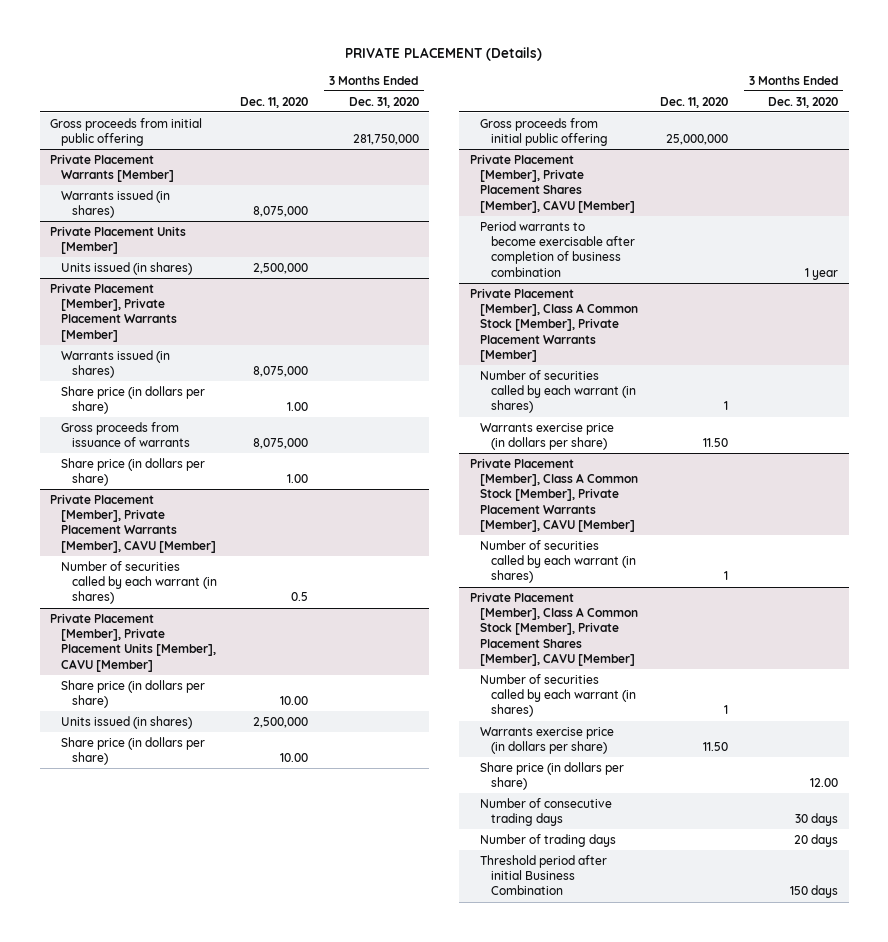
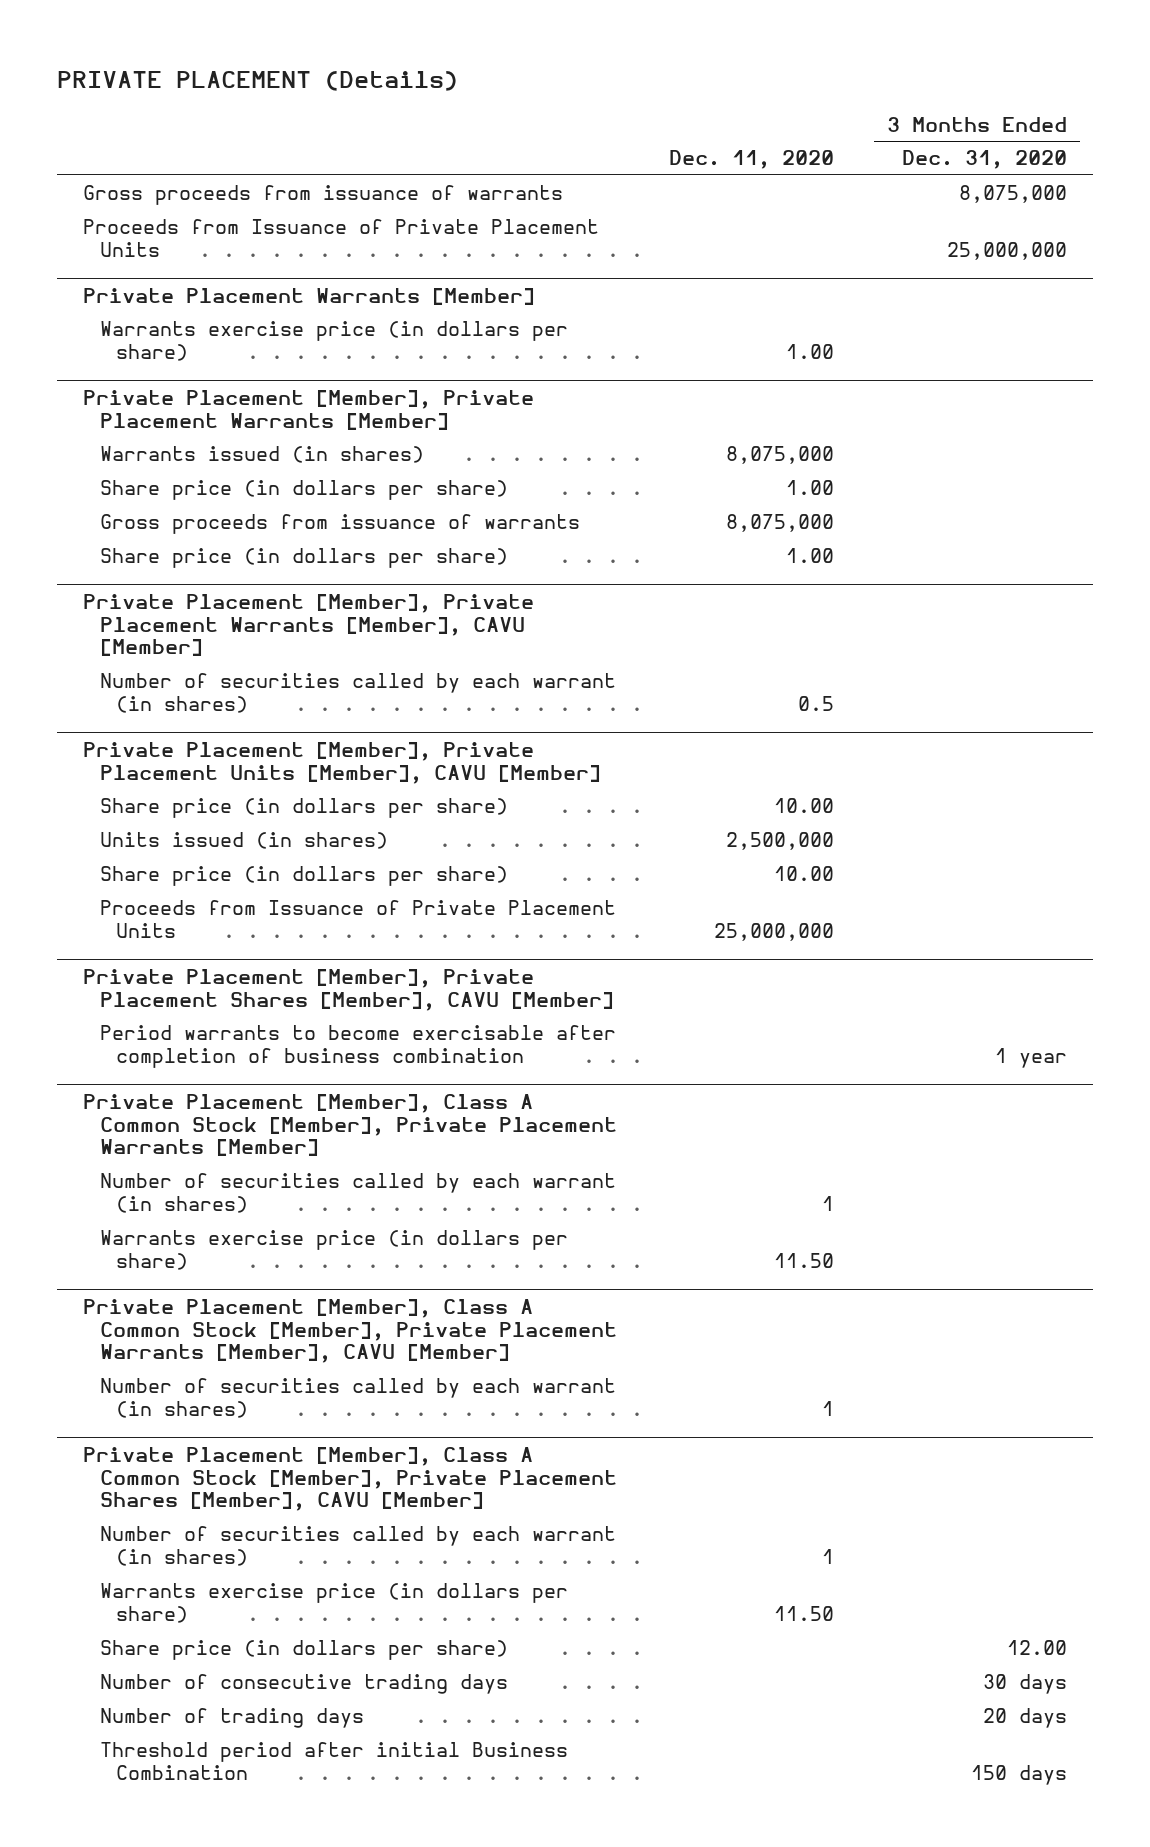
[50,117,203,147] Gross proceeds from initial public offering -> none
none -> [83,185,564,206] Gross proceeds from issuance of warrants
none -> [83,219,600,258] Proceeds from Issuance of Private Placement Units
[61,189,171,219] Warrants issued (in shares) -> none
[50,225,187,255] Private Placement Units [Member] -> none
[61,261,193,275] Units issued (in shares) -> none
none -> [99,321,568,362] Warrants exercise price (in dollars per share)
[480,117,609,147] Gross proceeds from initial public offering -> none
none -> [99,900,616,939] Proceeds from Issuance of Private Placement Units

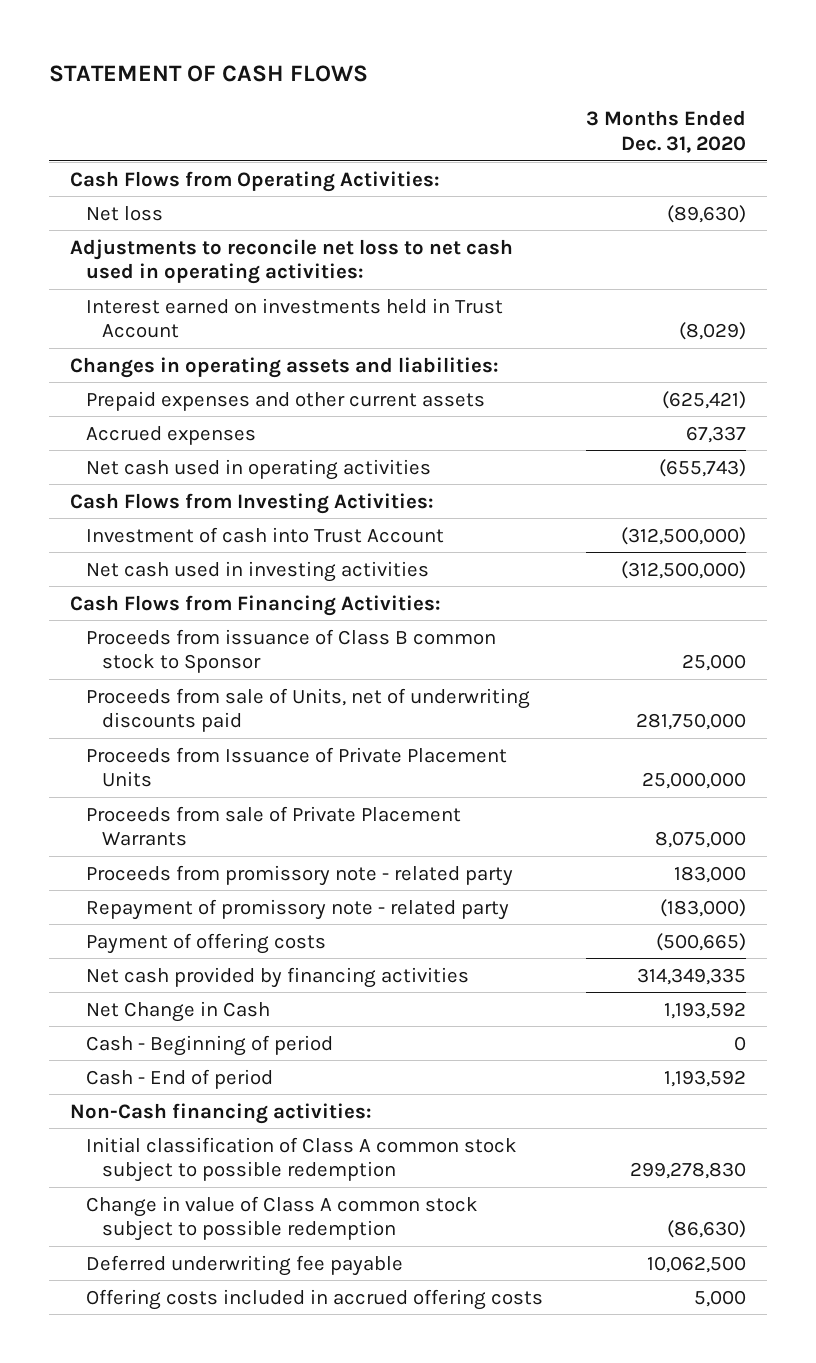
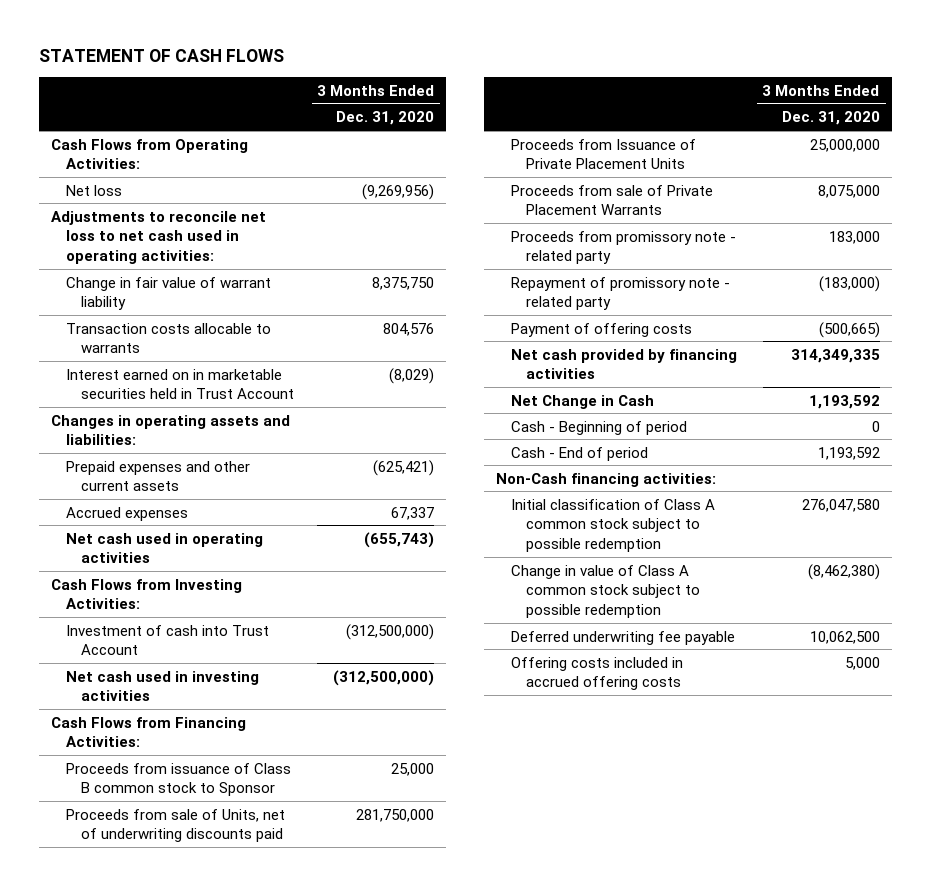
[666,204,746,223] (89,630) -> [362,183,435,200] (9,269,956)
none -> [65,276,271,311] Change in fair value of warrant liability
none -> [65,322,271,354] Transaction costs allocable to warrants
[86,297,504,339] Interest earned on investments held in Trust Account -> [65,368,294,400] Interest earned on in marketable securities held in Trust Account
[629,1162,746,1180] 299,278,830 -> [801,498,880,512] 276,047,580
[666,1220,746,1239] (86,630) -> [807,563,880,580] (8,462,380)

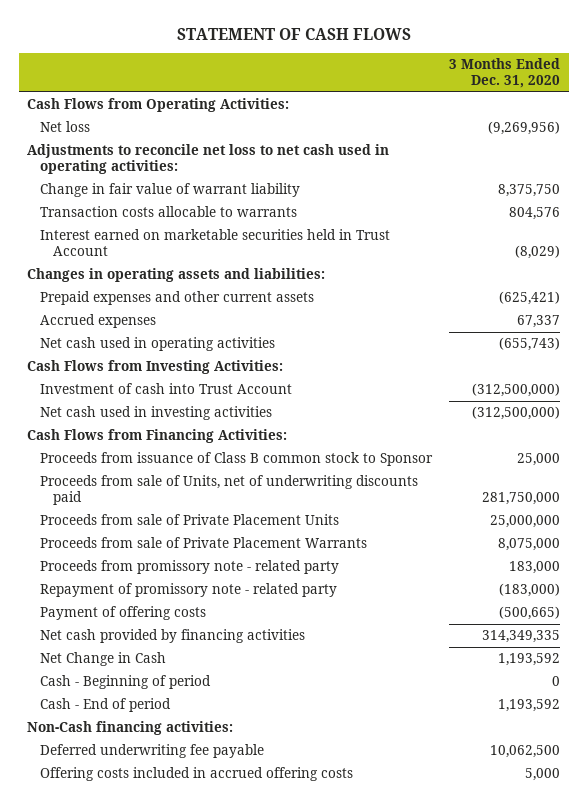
[65,368,294,400] Interest earned on in marketable securities held in Trust Account -> [39,229,390,257] Interest earned on marketable securities held in Trust Account
[511,138,697,170] Proceeds from Issuance of Private Placement Units -> [39,514,339,526] Proceeds from sale of Private Placement Units
[511,498,716,552] Initial classification of Class A common stock subject to possible redemption -> none
[511,564,700,618] Change in value of Class A common stock subject to possible redemption -> none

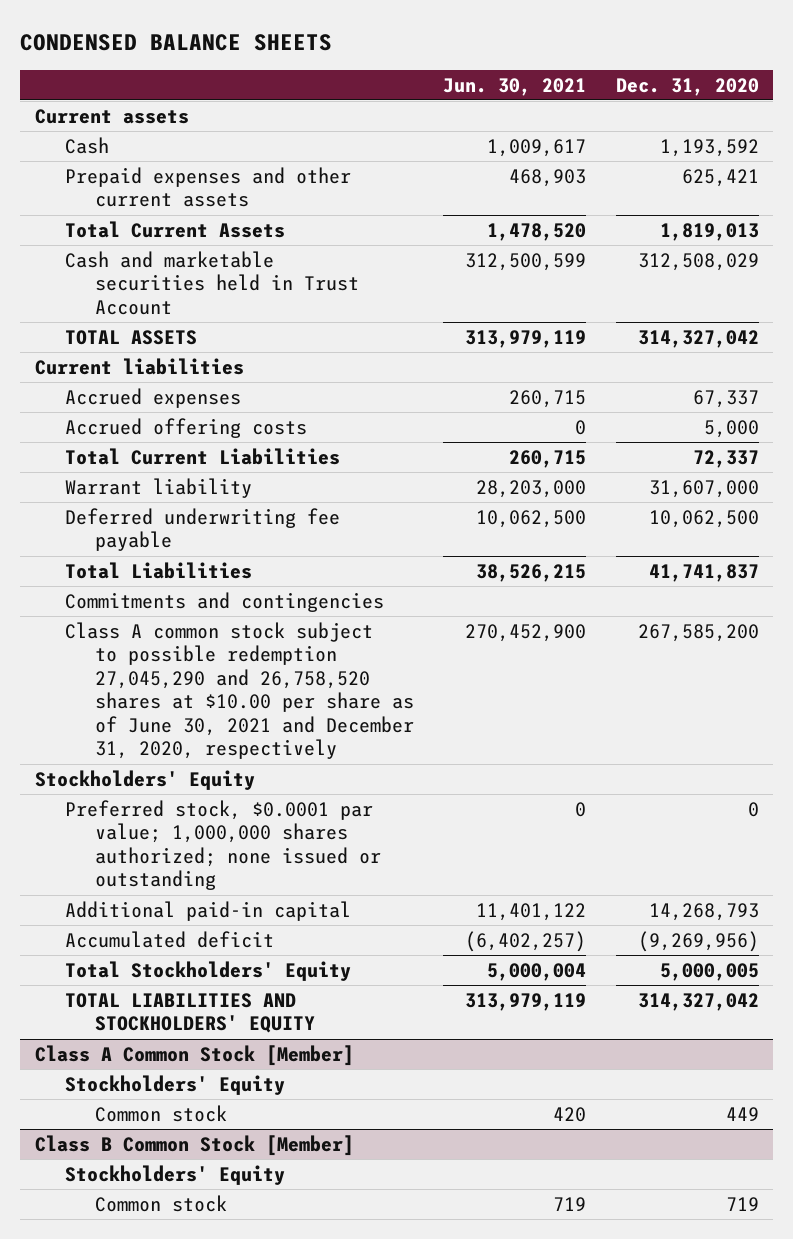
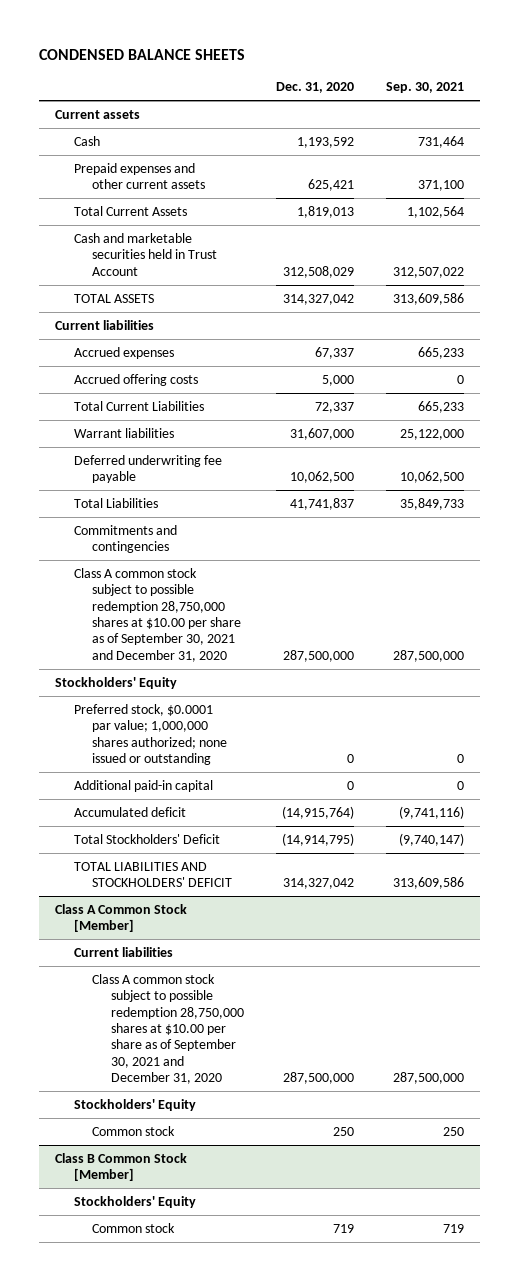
[443,77,587,96] Jun. 30, 2021 -> none
none -> [385,82,464,94] Sep. 30, 2021
[64,477,252,498] Warrant liability -> [73,427,174,438] Warrant liabilities
[64,621,414,760] Class A common stock subject to possible redemption 27,045,290 and 26,758,520 shares at $10.00 per share as of June 30, 2021 and December 31, 2020, respectively -> [73,567,242,662] Class A common stock subject to possible redemption 28,750,000 shares at $10.00 per share as of September 30, 2021 and December 31, 2020
[637,623,759,642] 267,585,200 -> [282,649,354,662] 287,500,000
[648,902,759,921] 14,268,793 -> [346,780,354,790] 0
[637,930,759,952] (9,269,956) -> [281,805,354,819] (14,915,764)
[64,960,351,981] Total Stockholders' Equity -> [73,833,220,844] Total Stockholders' Deficit
[659,962,759,981] 5,000,005 -> [281,832,354,846] (14,914,795)
[64,992,315,1034] TOTAL LIABILITIES AND STOCKHOLDERS' EQUITY -> [73,861,233,888] TOTAL LIABILITIES AND STOCKHOLDERS' DEFICIT
none -> [73,946,173,957] Current liabilities
none -> [92,973,244,1085] Class A common stock subject to possible redemption 28,750,000 shares at $10.00 per share as of September 30, 2021 and December 31, 2020
[725,1106,759,1121] 449 -> [332,1126,354,1136] 250

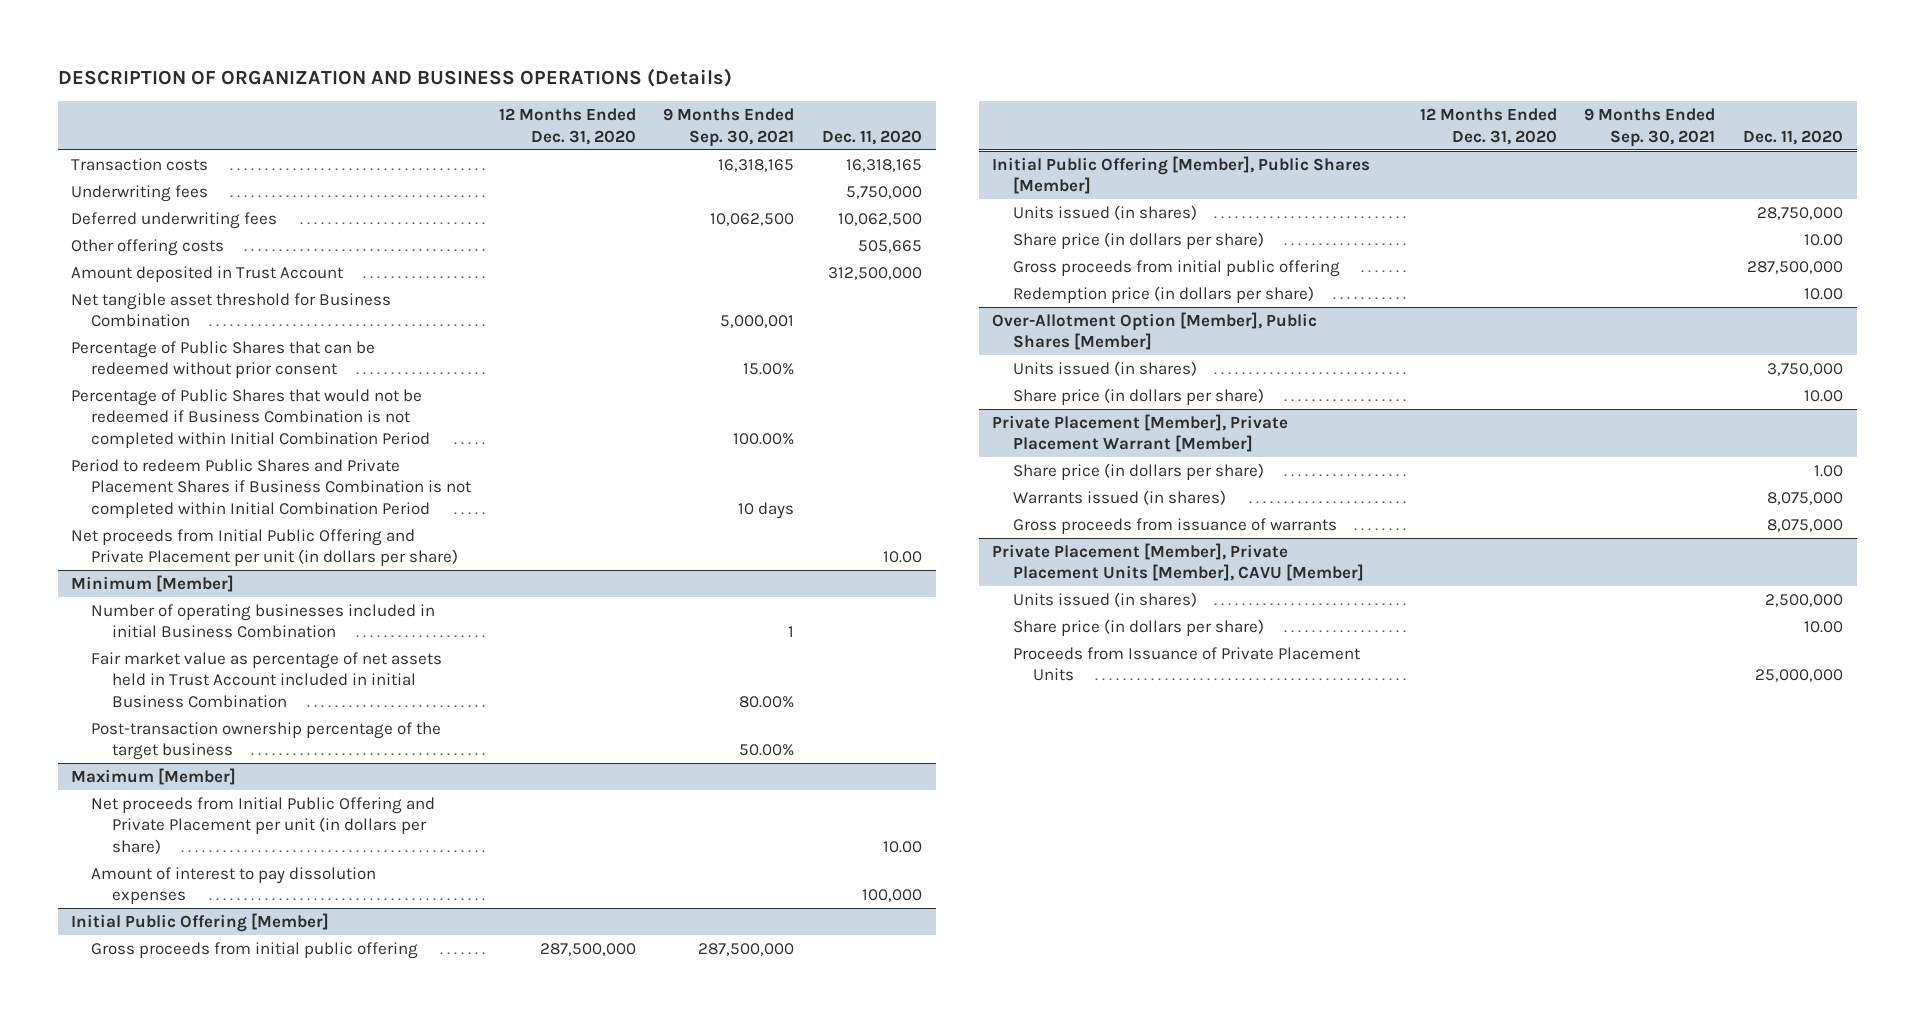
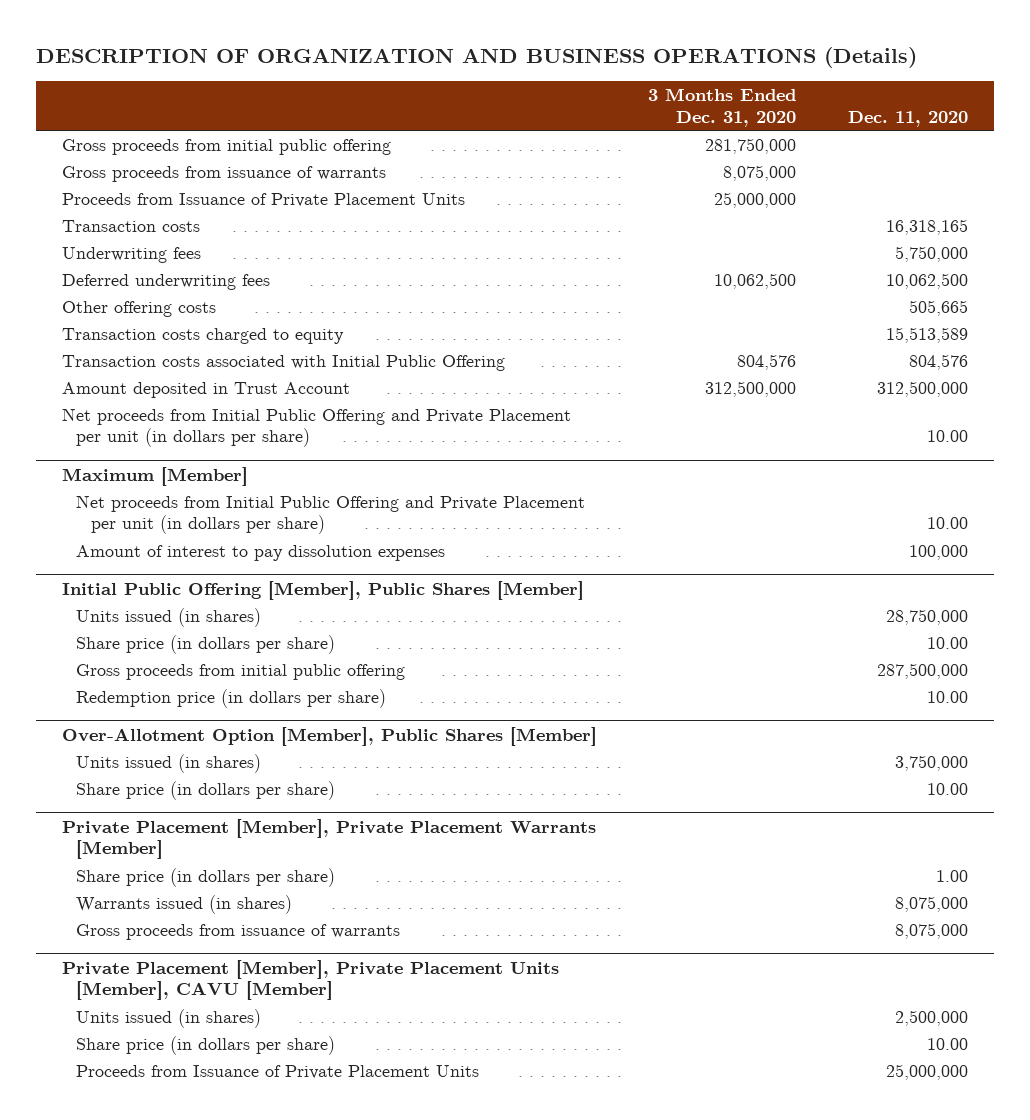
[498,108,636,145] 12 Months Ended Dec. 31, 2020 -> none
[663,108,795,147] 9 Months Ended Sep. 30, 2021 -> none
none -> [648,88,797,127] 3 Months Ended Dec. 31, 2020
none -> [61,138,391,155] Gross proceeds from initial public offering
none -> [61,165,386,182] Gross proceeds from issuance of warrants
none -> [61,192,465,207] Proceeds from Issuance of Private Placement Units
none -> [61,327,344,344] Transaction costs charged to equity
none -> [61,354,505,371] Transaction costs associated with Initial Public Offering
[71,292,392,328] Net tangible asset threshold for Business Combination -> none
[71,340,376,379] Percentage of Public Shares that can be redeemed without prior consent -> none
[71,388,431,448] Percentage of Public Shares that would not be redeemed if Business Combination is not completed within Initial Combination Period -> none
[71,458,472,518] Period to redeem Public Shares and Private Placement Shares if Business Combination is not completed within Initial Combination Period -> none
[71,574,235,592] Minimum [Member] -> none
[91,603,436,639] Number of operating businesses included in initial Business Combination -> none
[91,651,443,708] Fair market value as percentage of net assets held in Trust Account included in initial Business Combination -> none
[91,721,442,761] Post-transaction ownership percentage of the target business -> none
[71,912,330,932] Initial Public Offering [Member] -> none
[91,941,419,959] Gross proceeds from initial public offering -> none
[992,413,1289,453] Private Placement [Member], Private Placement Warrant [Member] -> [61,818,596,860] Private Placement [Member], Private Placement Warrants [Member]

